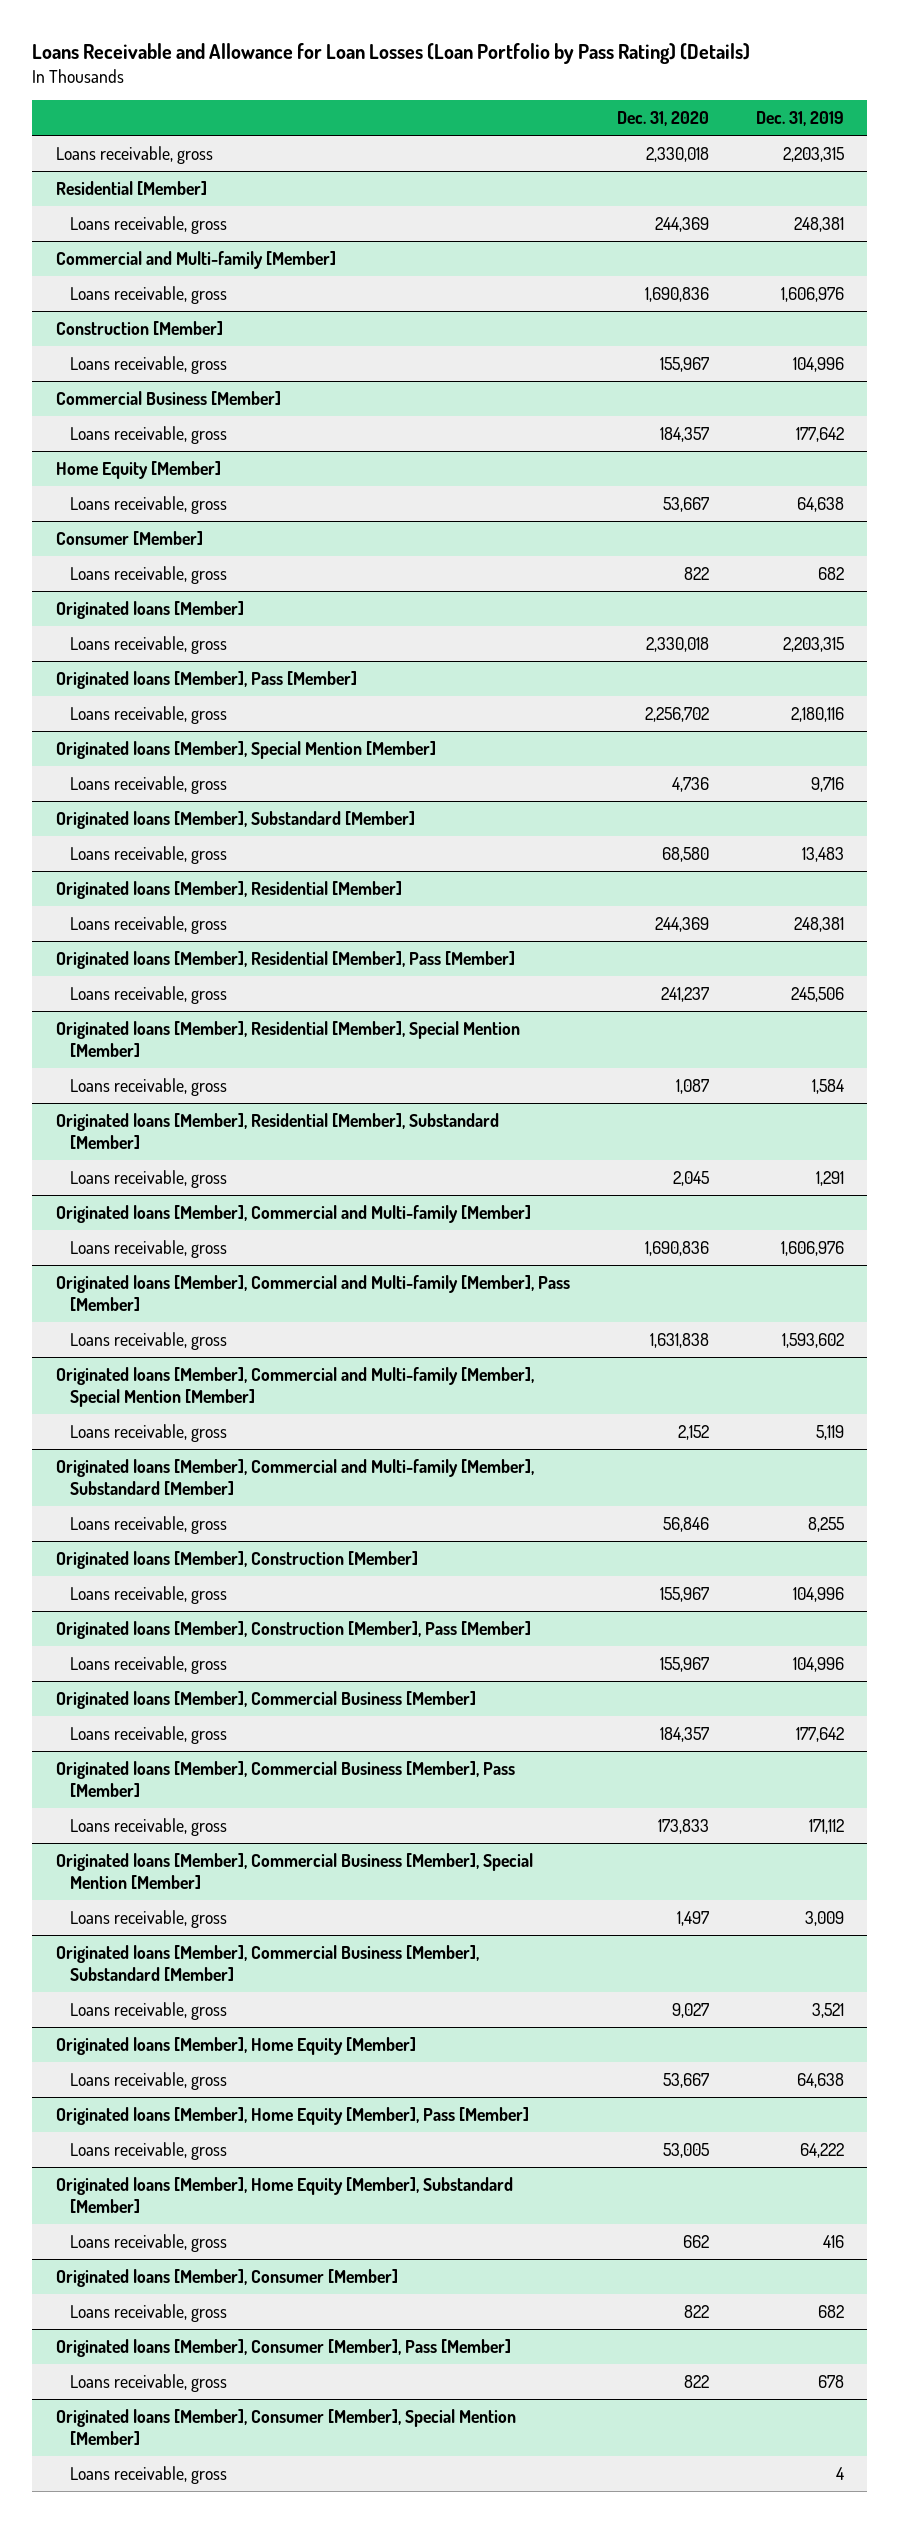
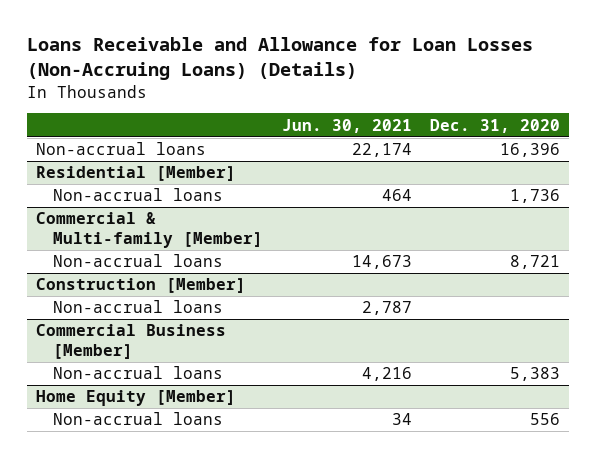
[31,43,750,65] Loans Receivable and Allowance for Loan Losses (Loan Portfolio by Pass Rating) (Details) -> [26,37,533,81] Loans Receivable and Allowance for Loan Losses (Non-Accruing Loans) (Details)
[755,111,844,127] Dec. 31, 2019 -> none
none -> [281,118,412,133] Jun. 30, 2021
[55,145,213,164] Loans receivable, gross -> none
none -> [35,142,206,156] Non-accrual loans
[70,215,228,234] Loans receivable, gross -> none
[70,285,228,304] Loans receivable, gross -> none
none -> [53,188,224,202] Non-accrual loans
[55,250,336,269] Commercial and Multi-family [Member] -> [35,212,264,249] Commercial & Multi-family [Member]
none -> [53,254,224,268] Non-accrual loans
[70,355,228,374] Loans receivable, gross -> none
none -> [53,300,224,314] Non-accrual loans
[70,425,228,444] Loans receivable, gross -> none
none -> [53,366,224,380] Non-accrual loans
[70,495,228,514] Loans receivable, gross -> none
[55,530,203,545] Consumer [Member] -> none
[70,565,228,584] Loans receivable, gross -> none
[55,600,244,619] Originated loans [Member] -> none
[70,635,228,654] Loans receivable, gross -> none
[55,670,357,689] Originated loans [Member], Pass [Member] -> none
[70,705,228,724] Loans receivable, gross -> none
[55,740,436,759] Originated loans [Member], Special Mention [Member] -> none
[70,775,228,794] Loans receivable, gross -> none
[55,810,415,829] Originated loans [Member], Substandard [Member] -> none
[70,845,228,864] Loans receivable, gross -> none
[55,880,402,899] Originated loans [Member], Residential [Member] -> none
[70,915,228,934] Loans receivable, gross -> none
[55,950,515,969] Originated loans [Member], Residential [Member], Pass [Member] -> none
[70,985,228,1004] Loans receivable, gross -> none
[55,1020,520,1058] Originated loans [Member], Residential [Member], Special Mention [Member] -> none
[70,1077,228,1096] Loans receivable, gross -> none
[55,1112,499,1150] Originated loans [Member], Residential [Member], Substandard [Member] -> none
[70,1169,228,1188] Loans receivable, gross -> none
[55,1204,531,1223] Originated loans [Member], Commercial and Multi-family [Member] -> none
[70,1239,228,1258] Loans receivable, gross -> none
[55,1274,570,1312] Originated loans [Member], Commercial and Multi-family [Member], Pass [Member] -> none
[70,1331,228,1350] Loans receivable, gross -> none
[55,1366,534,1408] Originated loans [Member], Commercial and Multi-family [Member], Special Mention [Member] -> none
[70,1423,228,1442] Loans receivable, gross -> none
[55,1458,534,1496] Originated loans [Member], Commercial and Multi-family [Member], Substandard [Member] -> none
[70,1515,228,1534] Loans receivable, gross -> none
[55,1550,418,1569] Originated loans [Member], Construction [Member] -> none
[70,1585,228,1604] Loans receivable, gross -> none
[55,1620,531,1639] Originated loans [Member], Construction [Member], Pass [Member] -> none
[70,1655,228,1674] Loans receivable, gross -> none
[55,1690,476,1709] Originated loans [Member], Commercial Business [Member] -> none
[70,1725,228,1744] Loans receivable, gross -> none
[55,1760,515,1798] Originated loans [Member], Commercial Business [Member], Pass [Member] -> none
[70,1817,228,1836] Loans receivable, gross -> none
[55,1852,533,1890] Originated loans [Member], Commercial Business [Member], Special Mention [Member] -> none
[70,1909,228,1928] Loans receivable, gross -> none
[55,1944,479,1982] Originated loans [Member], Commercial Business [Member], Substandard [Member] -> none
[70,2001,228,2020] Loans receivable, gross -> none
[55,2036,416,2055] Originated loans [Member], Home Equity [Member] -> none
[70,2071,228,2090] Loans receivable, gross -> none
[55,2106,529,2125] Originated loans [Member], Home Equity [Member], Pass [Member] -> none
[70,2141,228,2160] Loans receivable, gross -> none
[55,2176,513,2214] Originated loans [Member], Home Equity [Member], Substandard [Member] -> none
[70,2233,228,2252] Loans receivable, gross -> none
[55,2268,398,2287] Originated loans [Member], Consumer [Member] -> none
[70,2303,228,2322] Loans receivable, gross -> none
[55,2338,511,2357] Originated loans [Member], Consumer [Member], Pass [Member] -> none
[70,2373,228,2392] Loans receivable, gross -> none
[55,2408,516,2446] Originated loans [Member], Consumer [Member], Special Mention [Member] -> none
[70,2465,228,2484] Loans receivable, gross -> none
none -> [53,412,224,426] Non-accrual loans

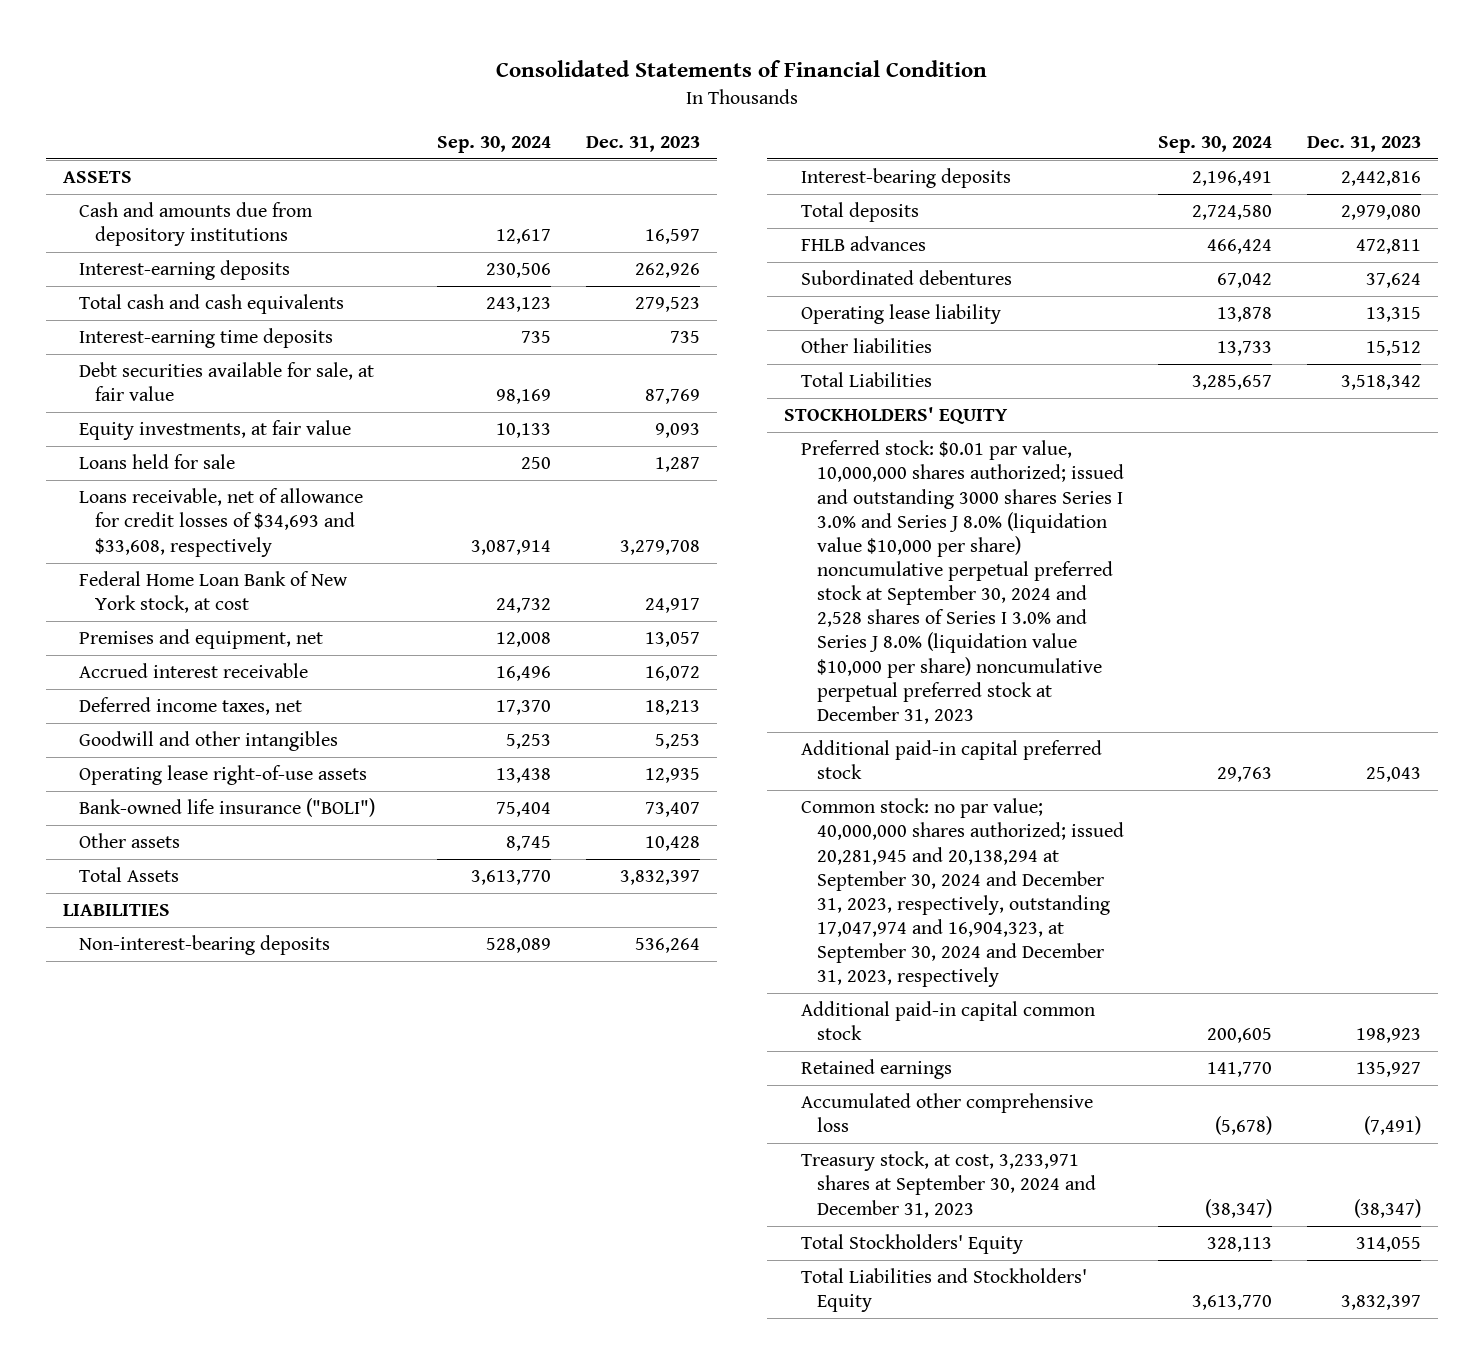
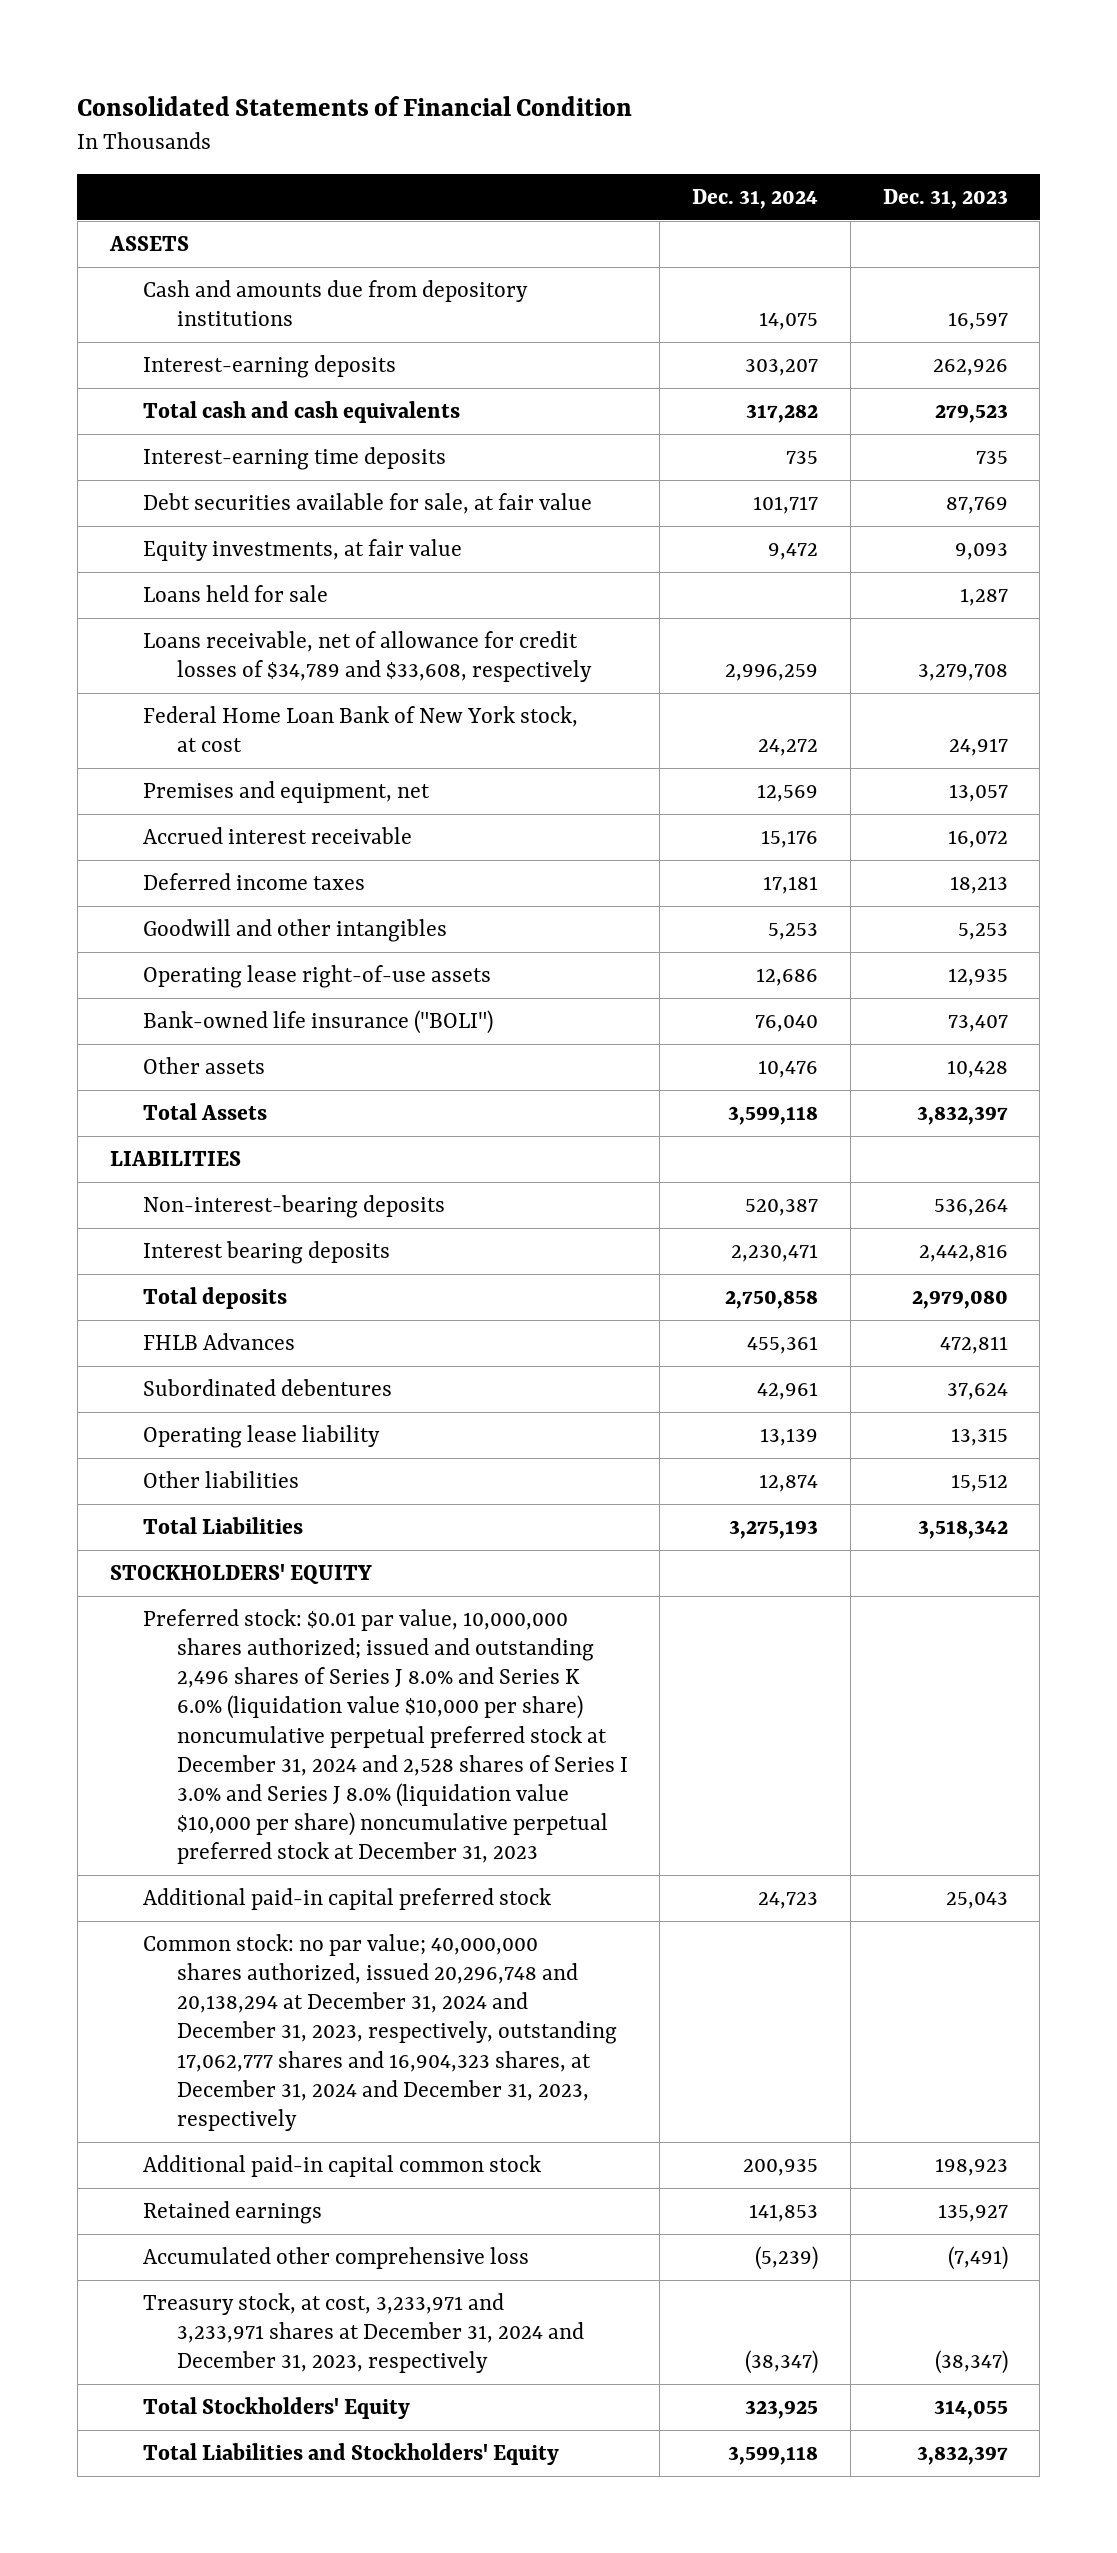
[437,135,552,153] Sep. 30, 2024 -> none
none -> [692,188,819,209] Dec. 31, 2024
[79,488,364,557] Loans receivable, net of allowance for credit losses of $34,693 and $33,608, respectively -> [143,630,592,683] Loans receivable, net of allowance for credit losses of $34,789 and $33,608, respectively
[79,697,303,716] Deferred income taxes, net -> [143,872,366,890] Deferred income taxes
[800,168,1011,189] Interest-bearing deposits -> [143,1240,391,1264] Interest bearing deposits
[800,236,926,252] FHLB advances -> [143,1332,296,1350] FHLB Advances
[800,440,1124,724] Preferred stock: $0.01 par value, 10,000,000 shares authorized; issued and outstanding 3000 shares Series I 3.0% and Series J 8.0% (liquidation value $10,000 per share) noncumulative perpetual preferred stock at September 30, 2024 and 2,528 shares of Series I 3.0% and Series J 8.0% (liquidation value $10,000 per share) noncumulative perpetual preferred stock at December 31, 2023 -> [143,1608,628,1865] Preferred stock: $0.01 par value, 10,000,000 shares authorized; issued and outstanding 2,496 shares of Series J 8.0% and Series K 6.0% (liquidation value $10,000 per share) noncumulative perpetual preferred stock at December 31, 2024 and 2,528 shares of Series I 3.0% and Series J 8.0% (liquidation value $10,000 per share) noncumulative perpetual preferred stock at December 31, 2023
[800,798,1124,988] Common stock: no par value; 40,000,000 shares authorized; issued 20,281,945 and 20,138,294 at September 30, 2024 and December 31, 2023, respectively, outstanding 17,047,974 and 16,904,323, at September 30, 2024 and December 31, 2023, respectively -> [143,1933,617,2131] Common stock: no par value; 40,000,000 shares authorized, issued 20,296,748 and 20,138,294 at December 31, 2024 and December 31, 2023, respectively, outstanding 17,062,777 shares and 16,904,323 shares, at December 31, 2024 and December 31, 2023, respectively
[800,1151,1096,1218] Treasury stock, at cost, 3,233,971 shares at September 30, 2024 and December 31, 2023 -> [143,2292,584,2374] Treasury stock, at cost, 3,233,971 and 3,233,971 shares at December 31, 2024 and December 31, 2023, respectively

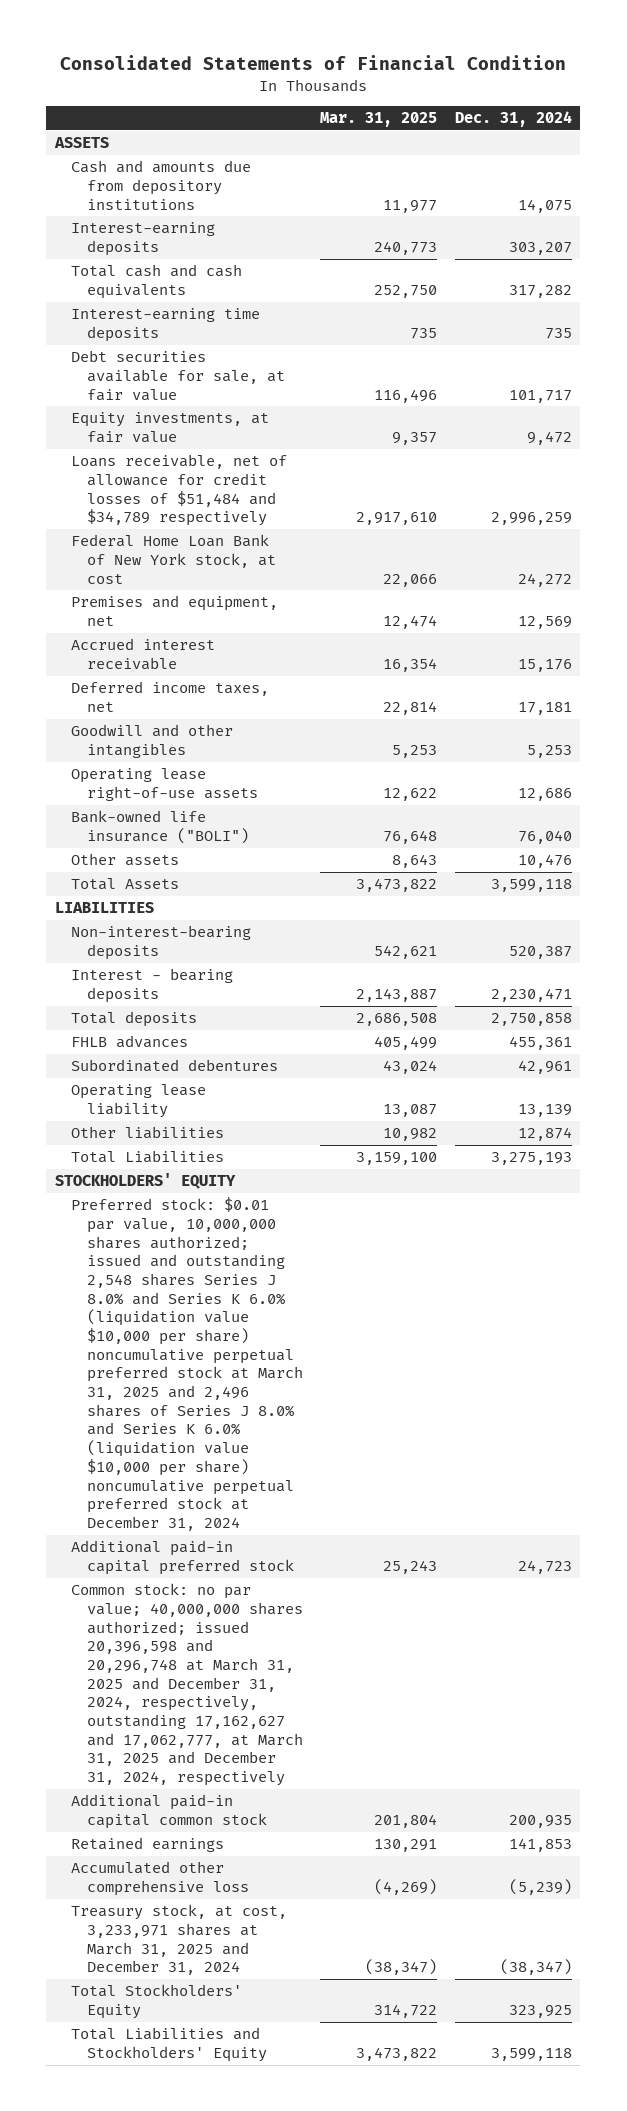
[882,188,1008,209] Dec. 31, 2023 -> none
none -> [320,112,438,128] Mar. 31, 2025
[143,584,329,602] Loans held for sale -> none
[143,630,592,683] Loans receivable, net of allowance for credit losses of $34,789 and $33,608, respectively -> [71,454,288,527] Loans receivable, net of allowance for credit losses of $51,484 and $34,789 respectively
[143,872,366,890] Deferred income taxes -> [71,681,270,713] Deferred income taxes, net
[143,1240,391,1264] Interest bearing deposits -> [71,968,234,1004] Interest - bearing deposits
[143,1332,296,1350] FHLB Advances -> [71,1035,189,1049] FHLB advances
[143,1608,628,1865] Preferred stock: $0.01 par value, 10,000,000 shares authorized; issued and outstanding 2,496 shares of Series J 8.0% and Series K 6.0% (liquidation value $10,000 per share) noncumulative perpetual preferred stock at December 31, 2024 and 2,528 shares of Series I 3.0% and Series J 8.0% (liquidation value $10,000 per share) noncumulative perpetual preferred stock at December 31, 2023 -> [71,1197,303,1531] Preferred stock: $0.01 par value, 10,000,000 shares authorized; issued and outstanding 2,548 shares Series J 8.0% and Series K 6.0% (liquidation value $10,000 per share) noncumulative perpetual preferred stock at March 31, 2025 and 2,496 shares of Series J 8.0% and Series K 6.0% (liquidation value $10,000 per share) noncumulative perpetual preferred stock at December 31, 2024
[143,1933,617,2131] Common stock: no par value; 40,000,000 shares authorized, issued 20,296,748 and 20,138,294 at December 31, 2024 and December 31, 2023, respectively, outstanding 17,062,777 shares and 16,904,323 shares, at December 31, 2024 and December 31, 2023, respectively -> [71,1583,303,1787] Common stock: no par value; 40,000,000 shares authorized; issued 20,396,598 and 20,296,748 at March 31, 2025 and December 31, 2024, respectively, outstanding 17,162,627 and 17,062,777, at March 31, 2025 and December 31, 2024, respectively
[143,2292,584,2374] Treasury stock, at cost, 3,233,971 and 3,233,971 shares at December 31, 2024 and December 31, 2023, respectively -> [71,1904,288,1976] Treasury stock, at cost, 3,233,971 shares at March 31, 2025 and December 31, 2024

